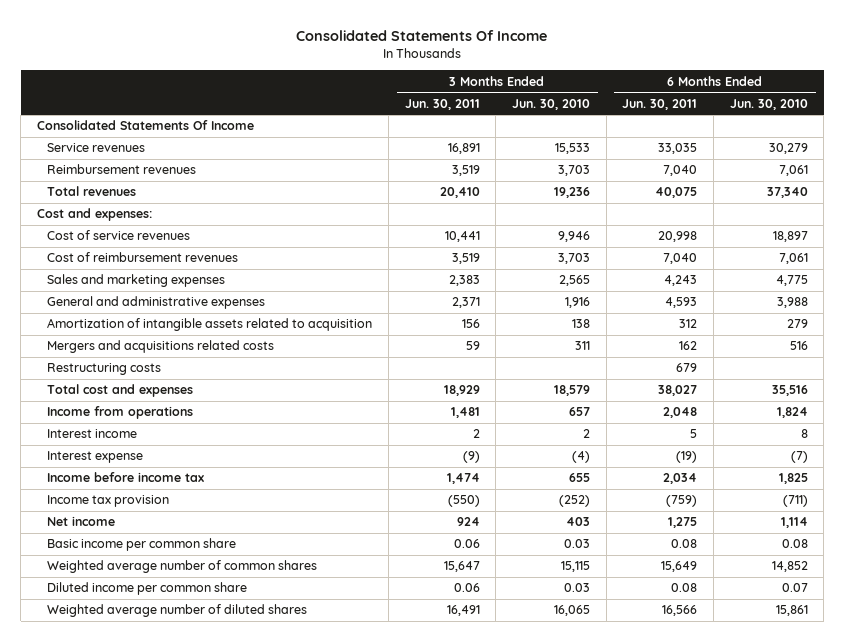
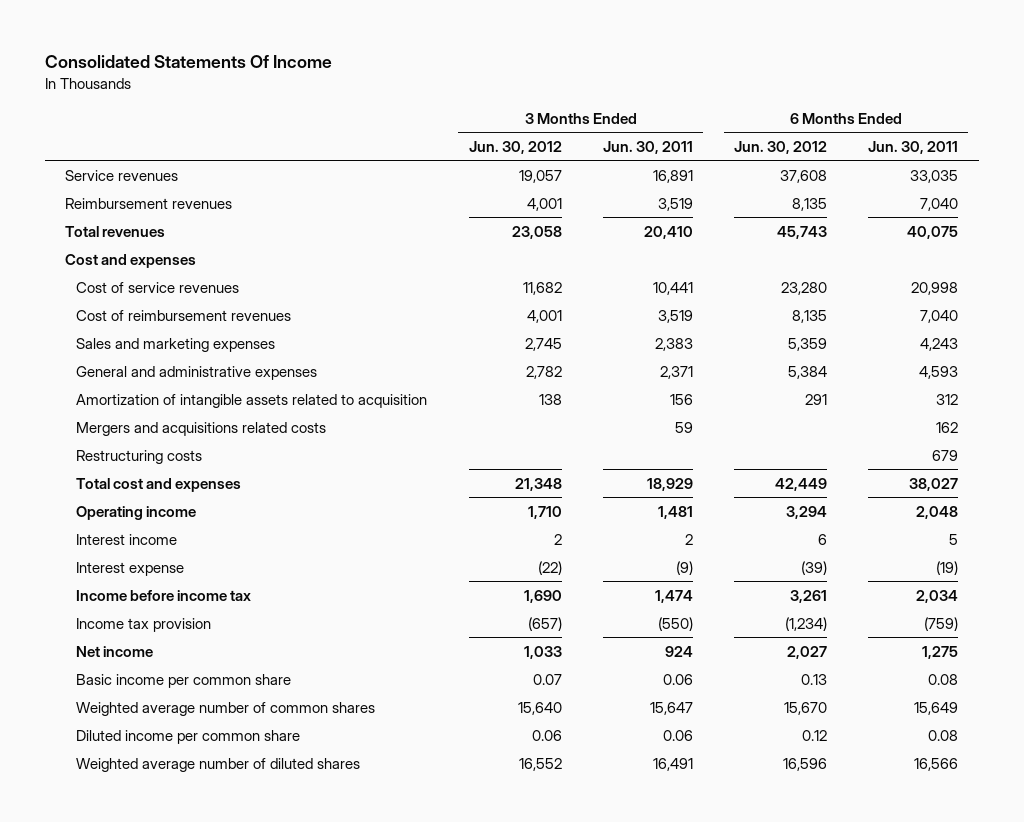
[511,98,590,110] Jun. 30, 2010 -> none
[729,98,808,110] Jun. 30, 2010 -> none
none -> [468,140,562,154] Jun. 30, 2012
none -> [733,140,827,154] Jun. 30, 2012
[37,120,255,131] Consolidated Statements Of Income -> none
[37,208,153,222] Cost and expenses: -> [65,253,197,268] Cost and expenses
[47,406,194,420] Income from operations -> [76,505,197,520] Operating income

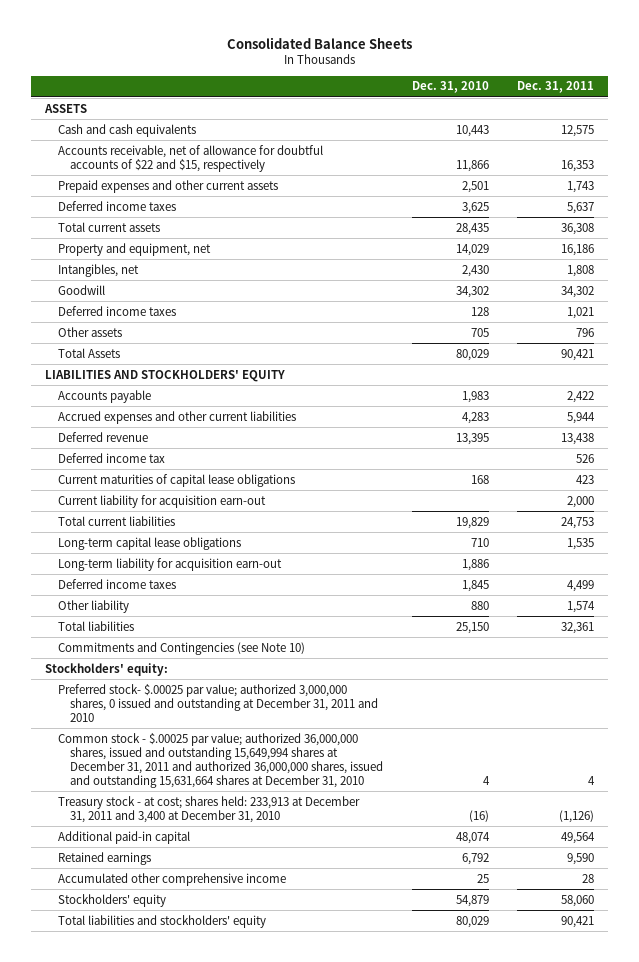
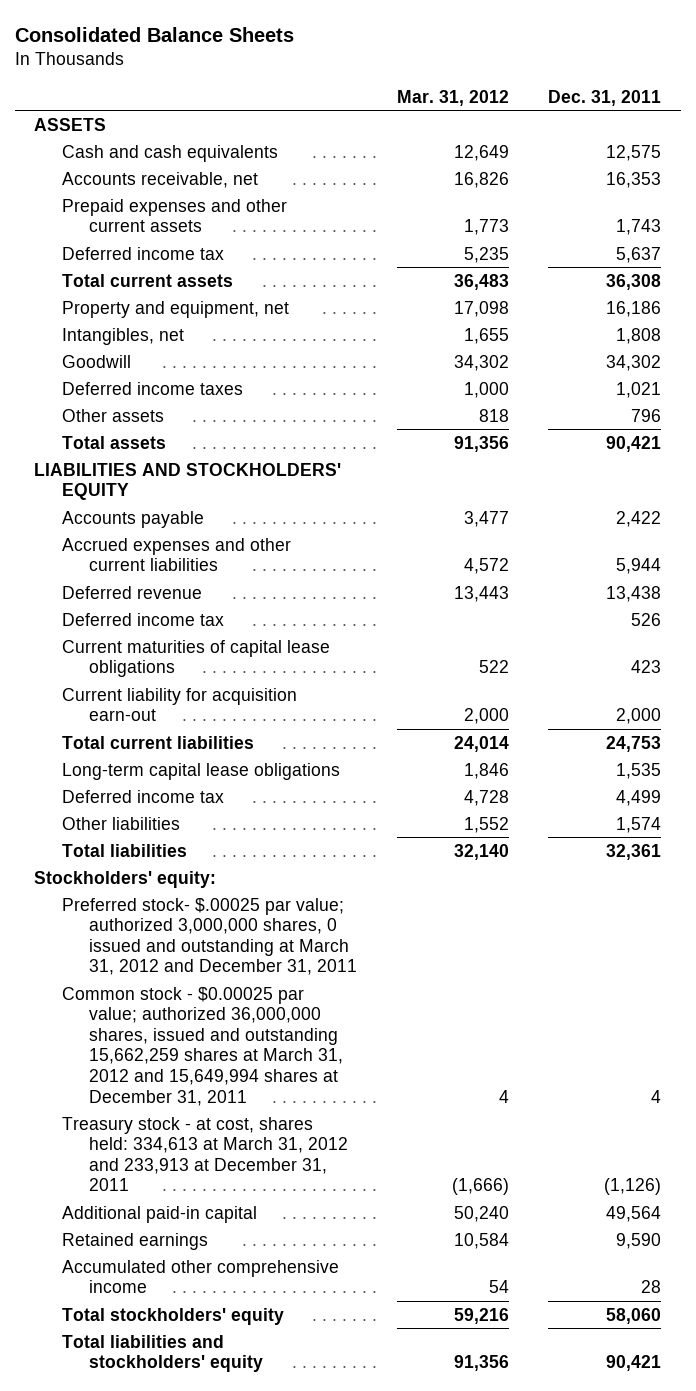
[411,81,489,94] Dec. 31, 2010 -> none
none -> [396,89,509,106] Mar. 31, 2012
[57,144,323,172] Accounts receivable, net of allowance for doubtful accounts of $22 and $15, respectively -> [61,171,258,188] Accounts receivable, net
[57,200,176,211] Deferred income taxes -> [61,246,224,260] Deferred income tax
[57,347,120,358] Total Assets -> [61,435,166,449] Total assets
[57,557,282,571] Long-term liability for acquisition earn-out -> none
[57,578,176,589] Deferred income taxes -> [61,789,224,803] Deferred income tax
[57,599,129,613] Other liability -> [61,816,180,830] Other liabilities
[57,641,305,655] Commitments and Contingencies (see Note 10) -> none
[57,683,378,722] Preferred stock- $.00025 par value; authorized 3,000,000 shares, 0 issued and outstanding at December 31, 2011 and 2010 -> [61,897,358,976] Preferred stock- $.00025 par value; authorized 3,000,000 shares, 0 issued and outstanding at March 31, 2012 and December 31, 2011
[57,732,383,788] Common stock - $.00025 par value; authorized 36,000,000 shares, issued and outstanding 15,649,994 shares at December 31, 2011 and authorized 36,000,000 shares, issued and outstanding 15,631,664 shares at December 31, 2010 -> [61,986,344,1106] Common stock - $0.00025 par value; authorized 36,000,000 shares, issued and outstanding 15,662,259 shares at March 31, 2012 and 15,649,994 shares at December 31, 2011
[57,795,360,823] Treasury stock - at cost; shares held: 233,913 at December 31, 2011 and 3,400 at December 31, 2010 -> [61,1116,349,1192] Treasury stock - at cost, shares held: 334,613 at March 31, 2012 and 233,913 at December 31, 2011
[57,893,166,907] Stockholders' equity -> [61,1307,284,1325] Total stockholders' equity

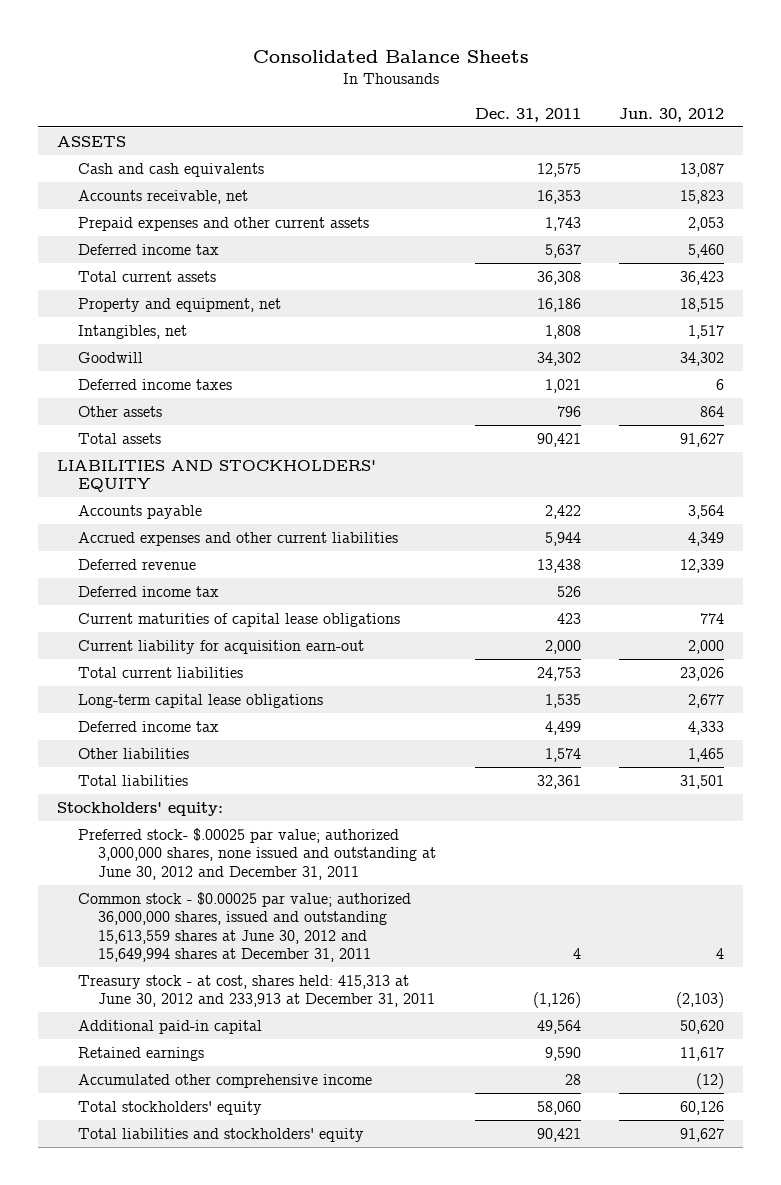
[396,89,509,106] Mar. 31, 2012 -> none
none -> [619,107,725,122] Jun. 30, 2012
[61,897,358,976] Preferred stock- $.00025 par value; authorized 3,000,000 shares, 0 issued and outstanding at March 31, 2012 and December 31, 2011 -> [77,827,437,880] Preferred stock- $.00025 par value; authorized 3,000,000 shares, none issued and outstanding at June 30, 2012 and December 31, 2011
[61,986,344,1106] Common stock - $0.00025 par value; authorized 36,000,000 shares, issued and outstanding 15,662,259 shares at March 31, 2012 and 15,649,994 shares at December 31, 2011 -> [77,891,411,963] Common stock - $0.00025 par value; authorized 36,000,000 shares, issued and outstanding 15,613,559 shares at June 30, 2012 and 15,649,994 shares at December 31, 2011
[61,1116,349,1192] Treasury stock - at cost, shares held: 334,613 at March 31, 2012 and 233,913 at December 31, 2011 -> [77,974,436,1008] Treasury stock - at cost, shares held: 415,313 at June 30, 2012 and 233,913 at December 31, 2011

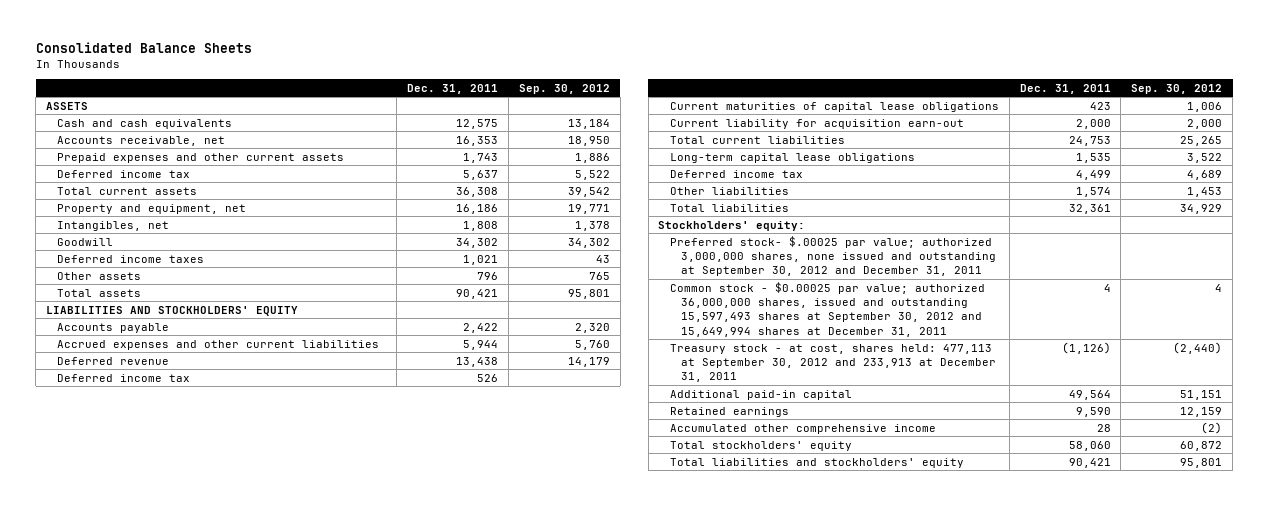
[619,107,725,122] Jun. 30, 2012 -> none
none -> [518,83,610,94] Sep. 30, 2012
[77,827,437,880] Preferred stock- $.00025 par value; authorized 3,000,000 shares, none issued and outstanding at June 30, 2012 and December 31, 2011 -> [669,235,997,277] Preferred stock- $.00025 par value; authorized 3,000,000 shares, none issued and outstanding at September 30, 2012 and December 31, 2011
[77,891,411,963] Common stock - $0.00025 par value; authorized 36,000,000 shares, issued and outstanding 15,613,559 shares at June 30, 2012 and 15,649,994 shares at December 31, 2011 -> [669,281,985,337] Common stock - $0.00025 par value; authorized 36,000,000 shares, issued and outstanding 15,597,493 shares at September 30, 2012 and 15,649,994 shares at December 31, 2011
[77,974,436,1008] Treasury stock - at cost, shares held: 415,313 at June 30, 2012 and 233,913 at December 31, 2011 -> [669,343,997,383] Treasury stock - at cost, shares held: 477,113 at September 30, 2012 and 233,913 at December 31, 2011

